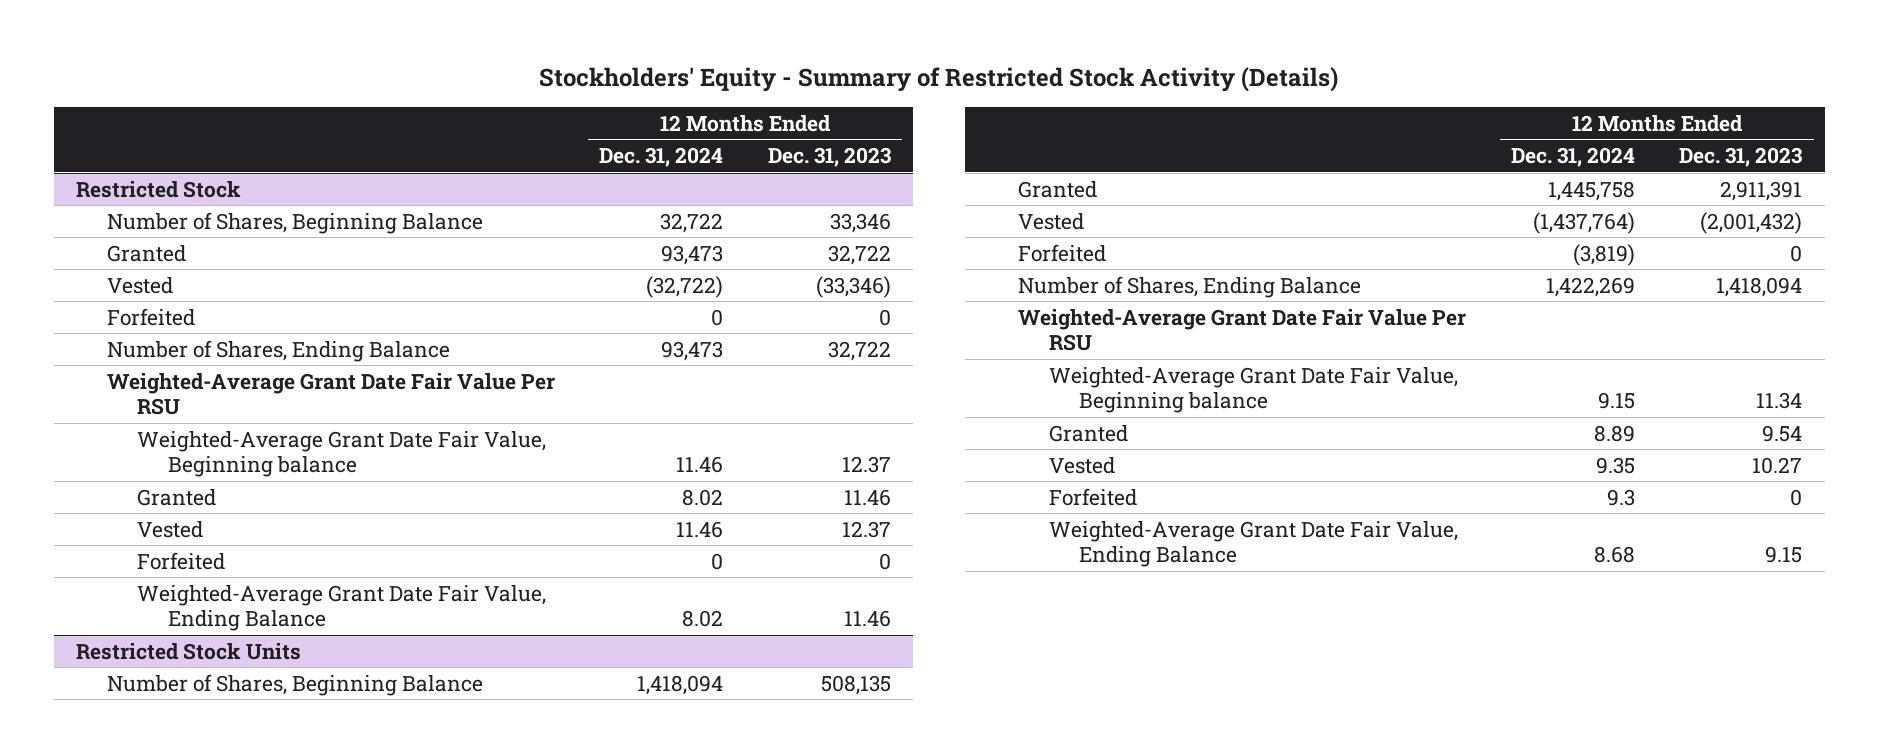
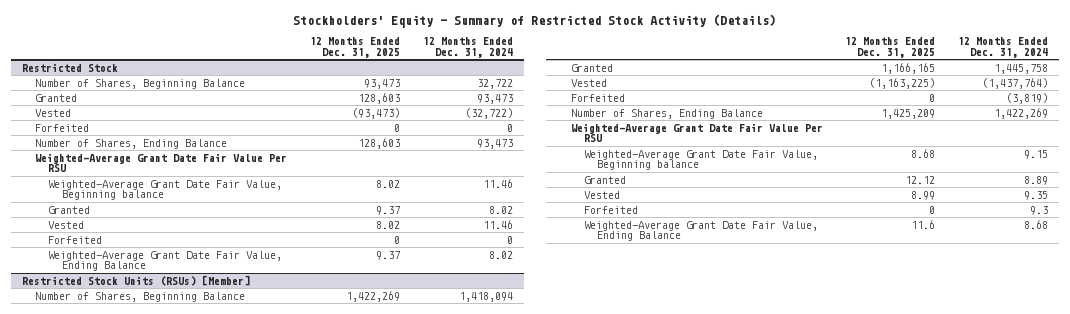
[768,147,892,168] Dec. 31, 2023 -> none
none -> [309,37,400,58] 12 Months Ended Dec. 31, 2025
[76,642,302,660] Restricted Stock Units -> [22,274,251,286] Restricted Stock Units (RSUs) [Member]

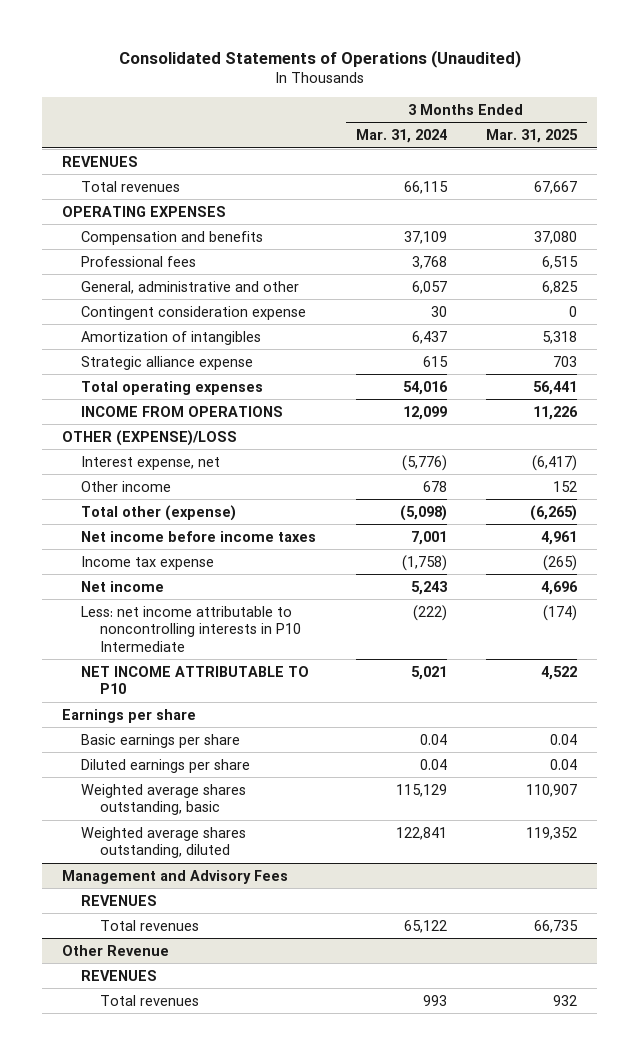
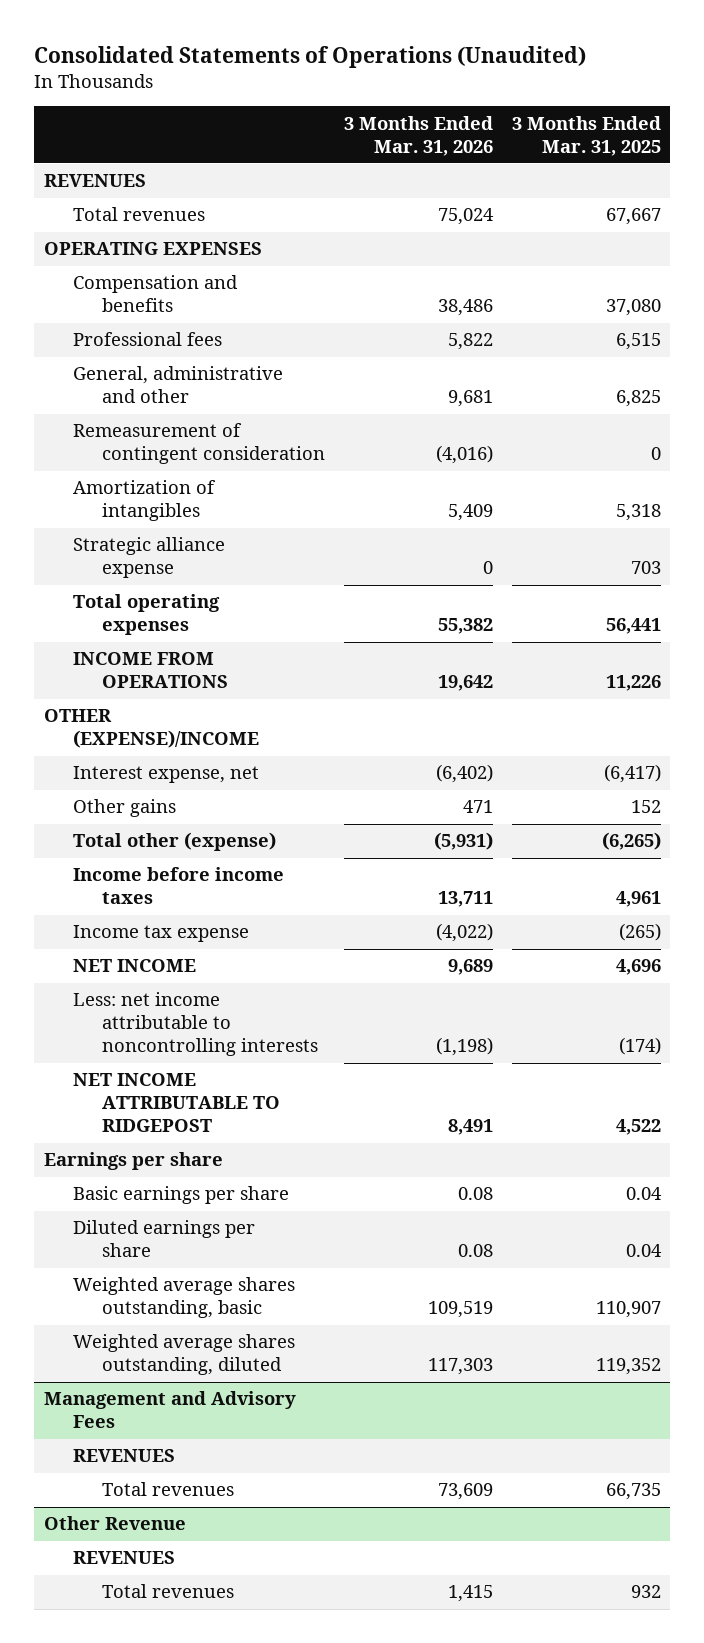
[355,129,447,144] Mar. 31, 2024 -> none
none -> [344,115,494,156] 3 Months Ended Mar. 31, 2026
[80,305,306,320] Contingent consideration expense -> none
none -> [73,423,326,465] Remeasurement of contingent consideration
[61,429,237,446] OTHER (EXPENSE)/LOSS -> [43,709,260,749] OTHER (EXPENSE)/INCOME
[80,480,171,492] Other income -> [73,799,177,818] Other gains
[80,530,316,542] Net income before income taxes -> [73,867,285,905] Income before income taxes
[80,580,164,592] Net income -> [73,959,197,973] NET INCOME
[80,605,301,652] Less: net income attributable to noncontrolling interests in P10 Intermediate -> [73,992,319,1057] Less: net income attributable to noncontrolling interests
[80,665,309,695] NET INCOME ATTRIBUTABLE TO P10 -> [73,1073,281,1133] NET INCOME ATTRIBUTABLE TO RIDGEPOST

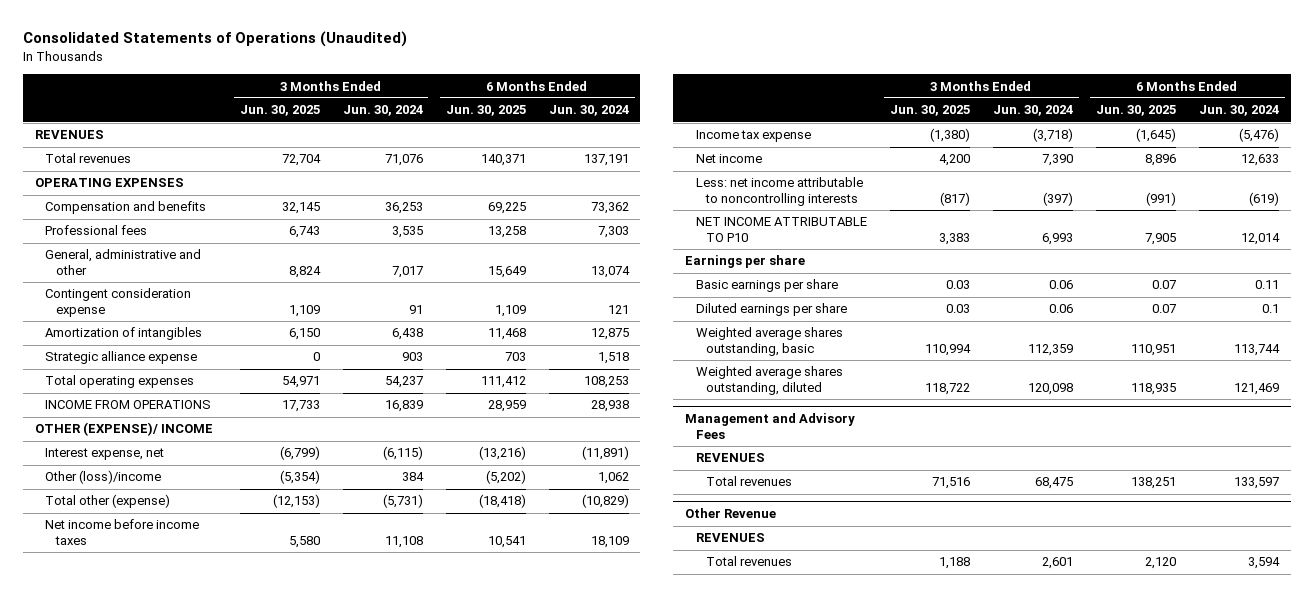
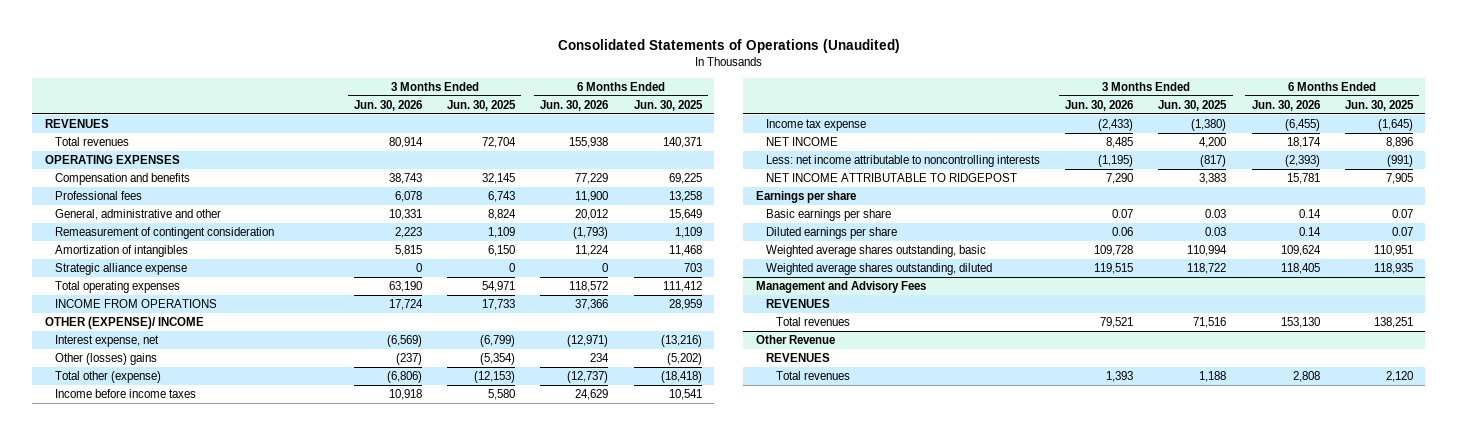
[342,105,423,117] Jun. 30, 2024 -> none
[548,105,629,117] Jun. 30, 2024 -> none
none -> [353,99,422,111] Jun. 30, 2026
none -> [540,99,609,111] Jun. 30, 2026
[45,288,192,318] Contingent consideration expense -> [54,227,274,240] Remeasurement of contingent consideration
[45,470,162,485] Other (loss)/income -> [54,353,157,366] Other (losses) gains
[45,519,200,546] Net income before income taxes -> [54,389,196,399] Income before income taxes
[695,154,762,164] Net income -> [765,137,838,147] NET INCOME
[695,217,867,243] NET INCOME ATTRIBUTABLE TO P10 -> [765,173,1017,183] NET INCOME ATTRIBUTABLE TO RIDGEPOST

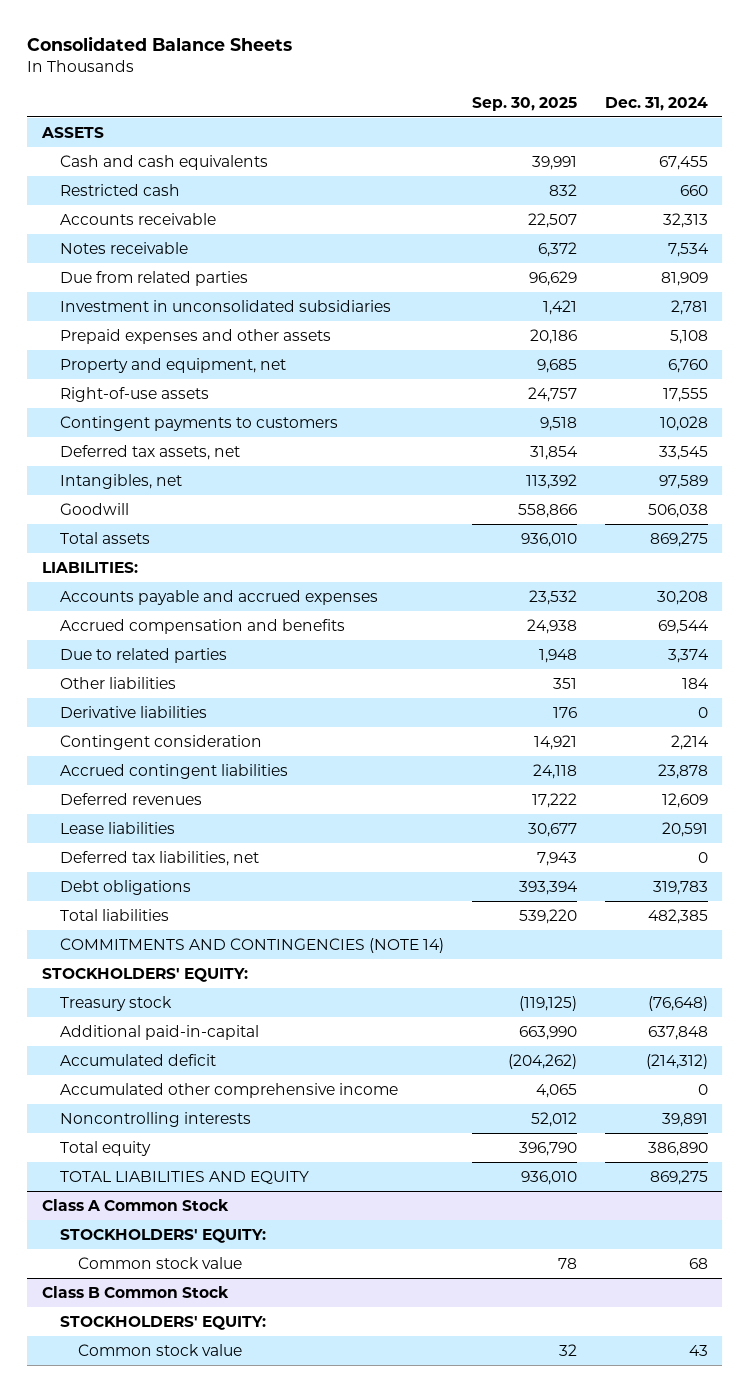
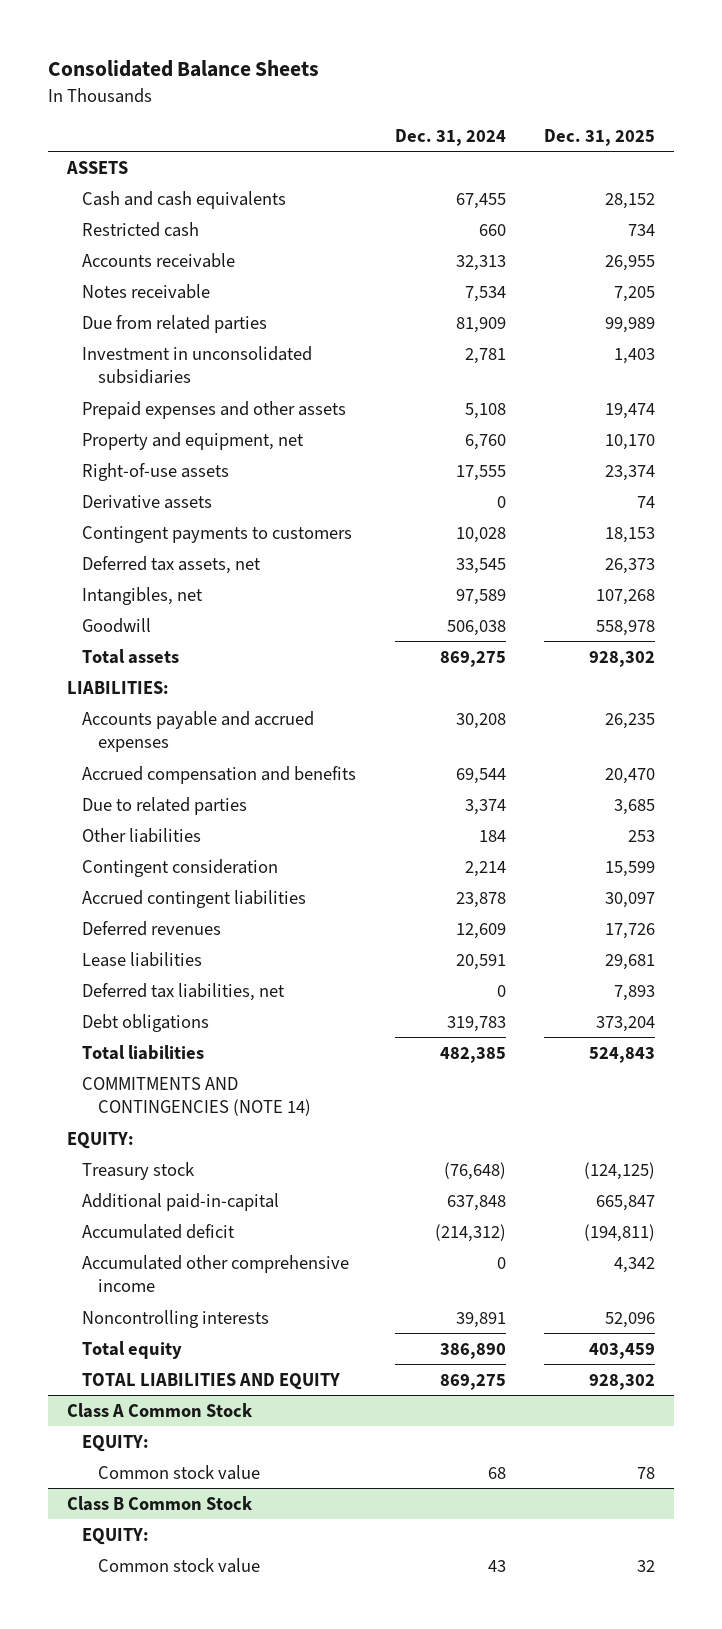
[471,96,577,111] Sep. 30, 2025 -> none
none -> [544,128,656,146] Dec. 31, 2025
none -> [82,494,213,509] Derivative assets
[59,706,207,719] Derivative liabilities -> none
[41,968,248,983] STOCKHOLDERS' EQUITY: -> [66,1131,134,1149] EQUITY:
[59,1229,266,1244] STOCKHOLDERS' EQUITY: -> [82,1434,150,1452] EQUITY:
[59,1316,266,1331] STOCKHOLDERS' EQUITY: -> [82,1527,150,1545] EQUITY:

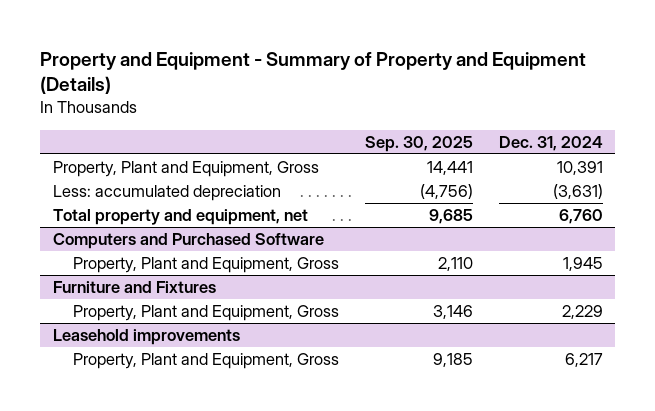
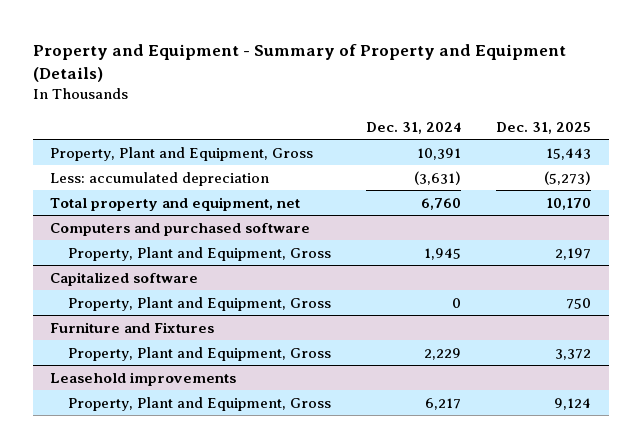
[364,135,473,152] Sep. 30, 2025 -> none
none -> [496,121,592,134] Dec. 31, 2025
[52,232,324,249] Computers and Purchased Software -> [50,222,311,236] Computers and purchased software
none -> [50,271,199,286] Capitalized software
none -> [68,296,332,311] Property, Plant and Equipment, Gross

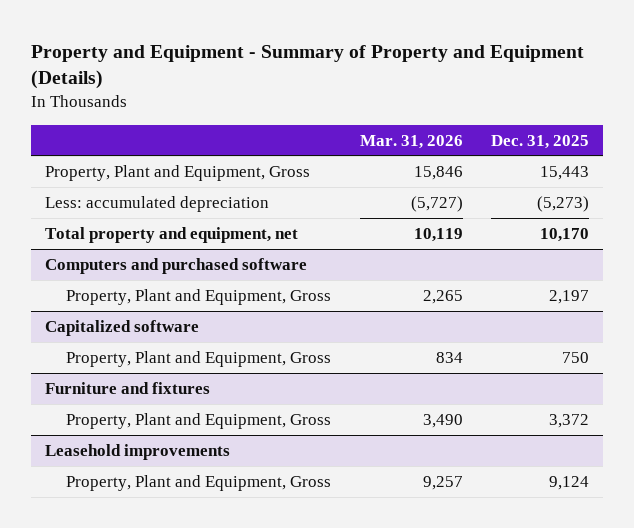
[366,121,462,134] Dec. 31, 2024 -> none
none -> [359,134,463,149] Mar. 31, 2026
[50,321,215,333] Furniture and Fixtures -> [45,381,211,394] Furniture and fixtures

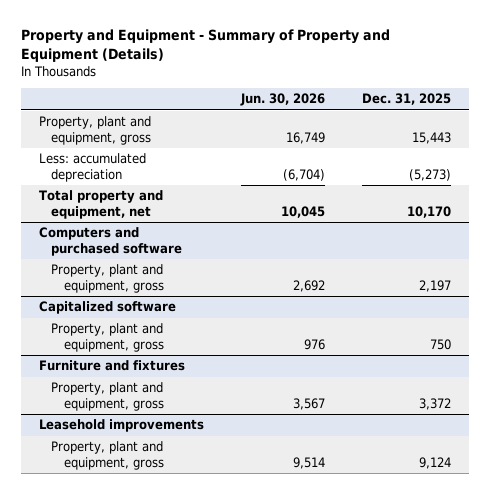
[359,134,463,149] Mar. 31, 2026 -> none
none -> [239,93,325,107] Jun. 30, 2026
[45,164,311,181] Property, Plant and Equipment, Gross -> [39,116,152,145] Property, plant and equipment, gross
[66,288,332,305] Property, Plant and Equipment, Gross -> [51,264,164,293] Property, plant and equipment, gross
[66,350,332,367] Property, Plant and Equipment, Gross -> [51,323,164,352] Property, plant and equipment, gross
[66,412,332,429] Property, Plant and Equipment, Gross -> [51,382,164,411] Property, plant and equipment, gross
[66,474,332,491] Property, Plant and Equipment, Gross -> [51,441,164,470] Property, plant and equipment, gross

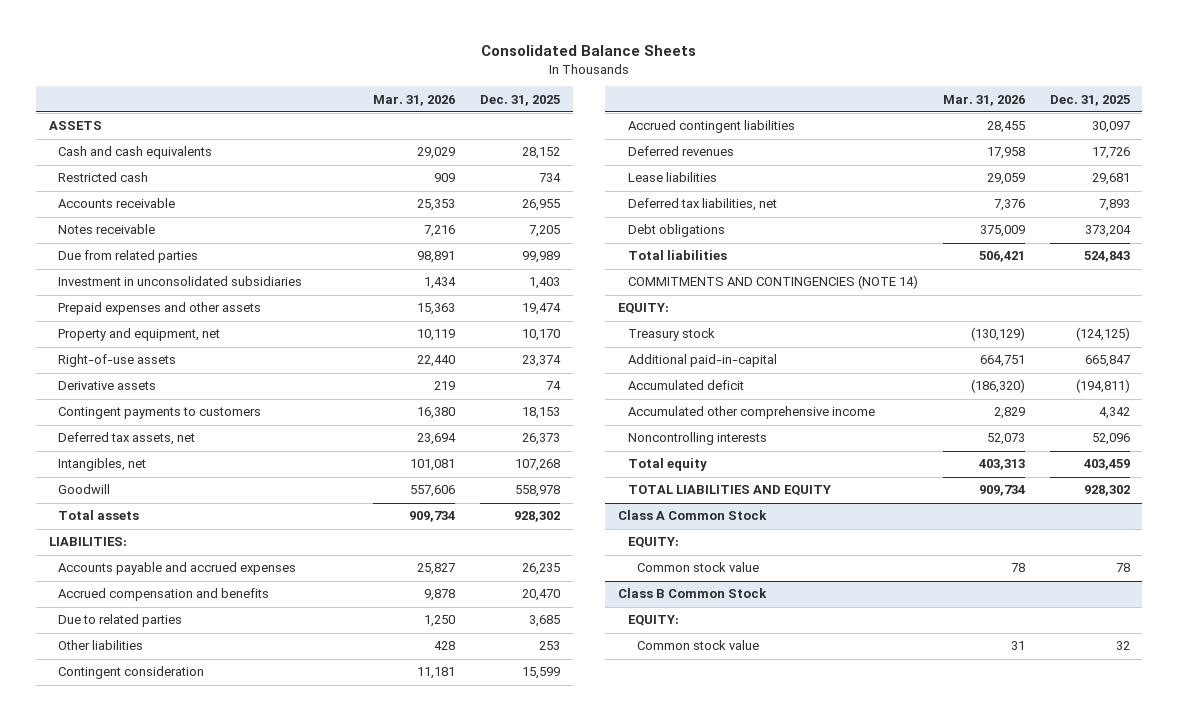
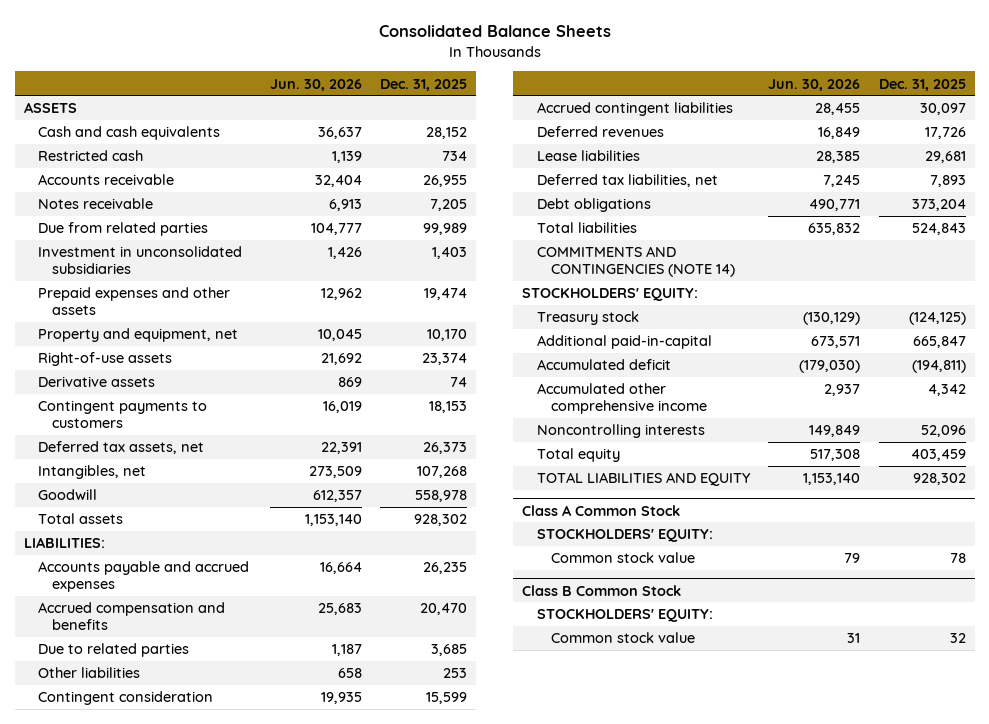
[373,94,456,106] Mar. 31, 2026 -> none
none -> [269,78,362,91] Jun. 30, 2026
[617,303,669,315] EQUITY: -> [522,288,699,302] STOCKHOLDERS' EQUITY:
[627,537,679,549] EQUITY: -> [536,529,713,543] STOCKHOLDERS' EQUITY:
[627,615,679,627] EQUITY: -> [536,609,713,623] STOCKHOLDERS' EQUITY:

